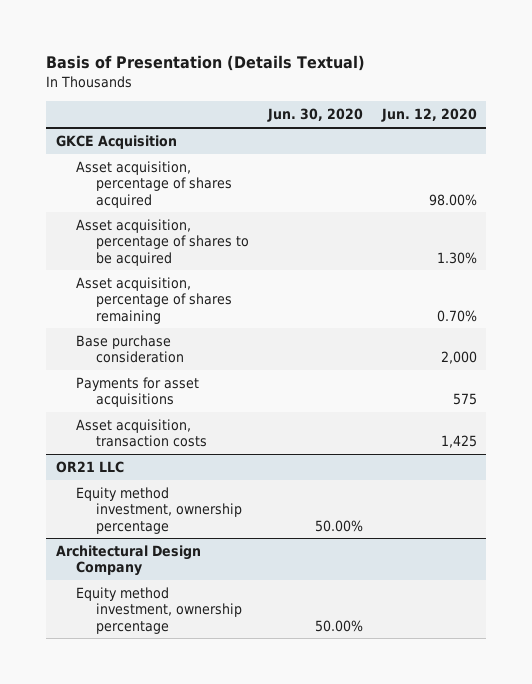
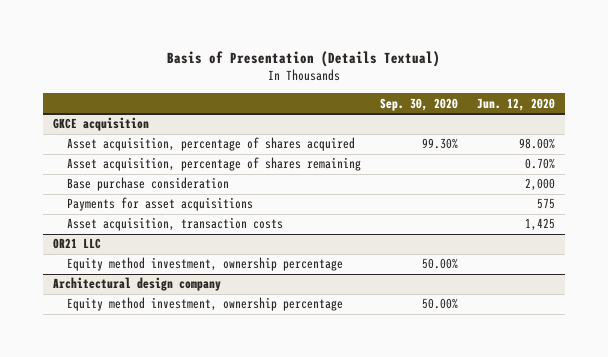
[266,108,363,123] Jun. 30, 2020 -> none
none -> [380,97,459,111] Sep. 30, 2020
[55,135,177,150] GKCE Acquisition -> [52,117,149,132] GKCE acquisition
[75,219,250,266] Asset acquisition, percentage of shares to be acquired -> none
[55,545,201,577] Architectural Design Company -> [52,277,221,292] Architectural design company

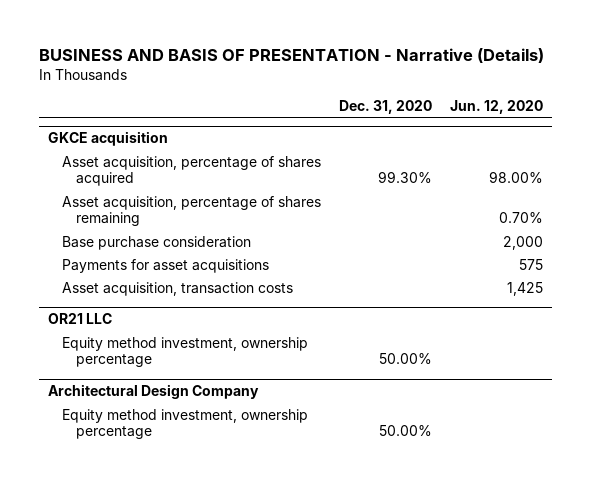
[167,51,441,68] Basis of Presentation (Details Textual) -> [39,48,545,64] BUSINESS AND BASIS OF PRESENTATION - Narrative (Details)
[380,97,459,111] Sep. 30, 2020 -> none
none -> [338,100,432,115] Dec. 31, 2020
[52,277,221,292] Architectural design company -> [48,384,260,400] Architectural Design Company

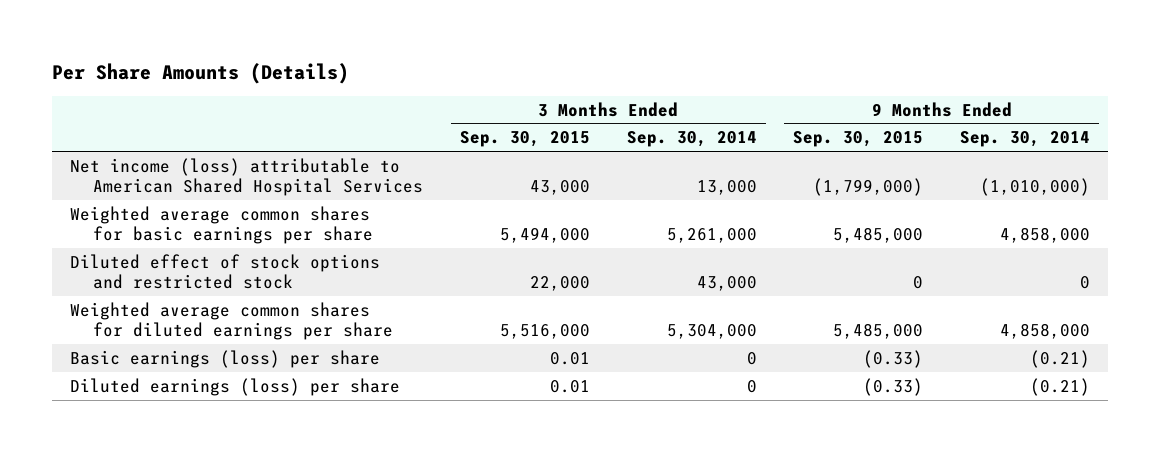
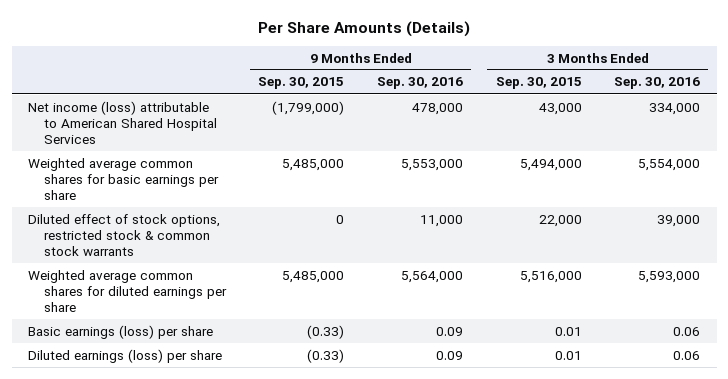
[626,131,757,148] Sep. 30, 2014 -> none
[960,131,1091,148] Sep. 30, 2014 -> none
none -> [376,77,463,90] Sep. 30, 2016
none -> [614,77,701,90] Sep. 30, 2016
[70,253,381,289] Diluted effect of stock options and restricted stock -> [28,213,221,256] Diluted effect of stock options, restricted stock & common stock warrants

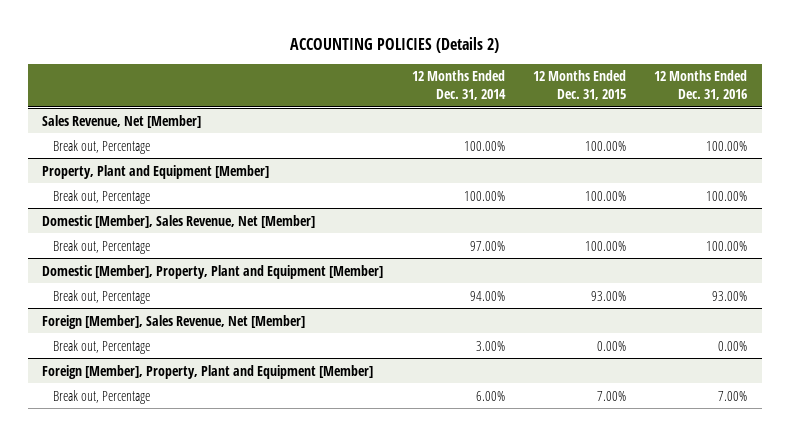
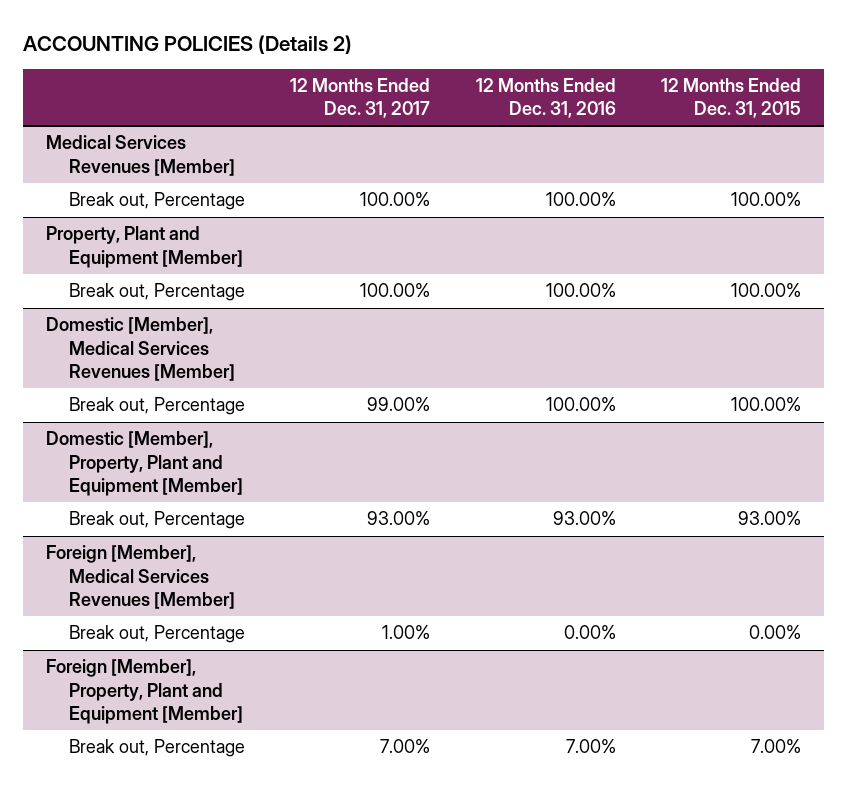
[411,70,506,101] 12 Months Ended Dec. 31, 2014 -> none
none -> [290,77,431,119] 12 Months Ended Dec. 31, 2017
[42,114,202,128] Sales Revenue, Net [Member] -> [45,135,236,176] Medical Services Revenues [Member]
[42,214,316,228] Domestic [Member], Sales Revenue, Net [Member] -> none
none -> [45,317,236,381] Domestic [Member], Medical Services Revenues [Member]
[42,314,306,329] Foreign [Member], Sales Revenue, Net [Member] -> none
none -> [45,545,236,609] Foreign [Member], Medical Services Revenues [Member]

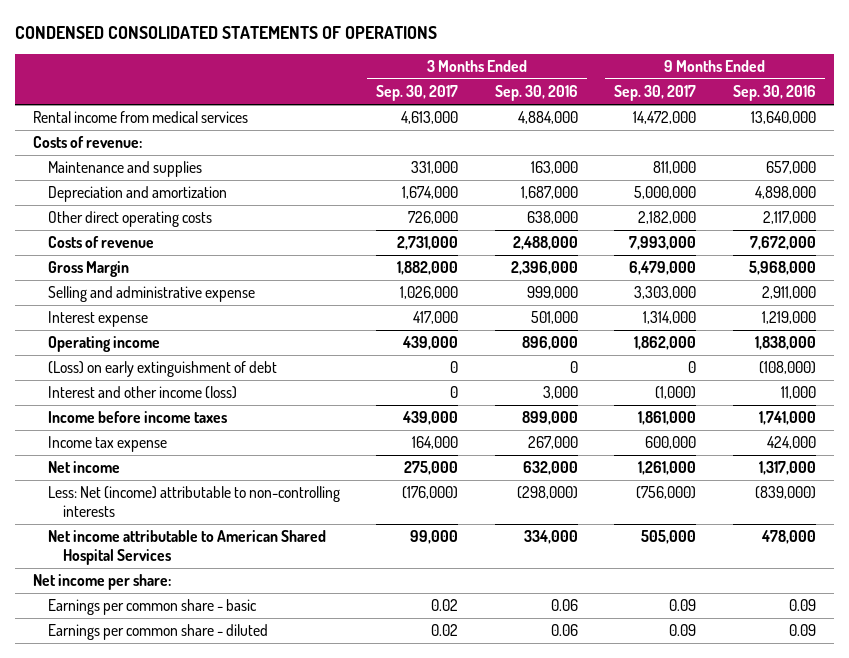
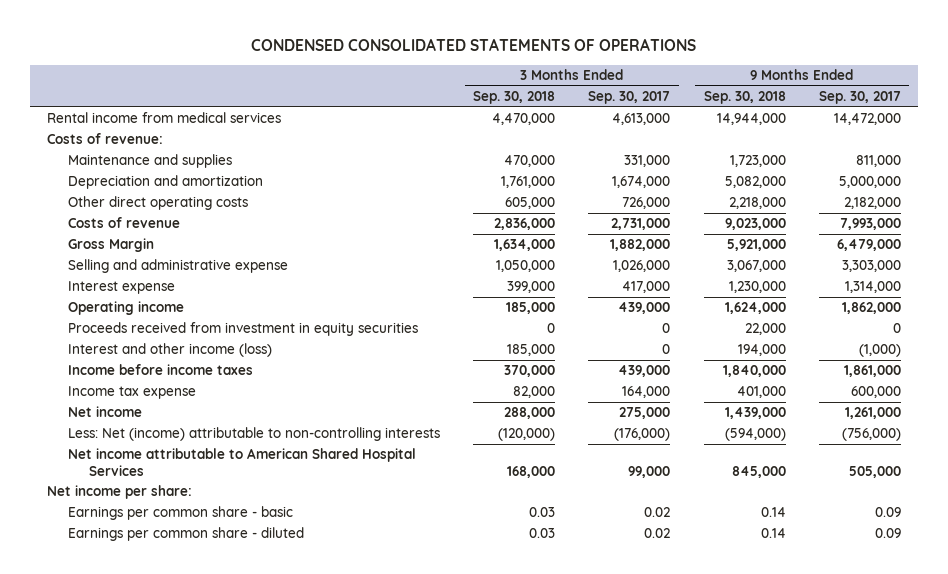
[494,85,578,102] Sep. 30, 2016 -> none
[732,85,816,102] Sep. 30, 2016 -> none
none -> [473,90,556,104] Sep. 30, 2018
none -> [703,90,786,104] Sep. 30, 2018
[47,361,277,378] (Loss) on early extinguishment of debt -> none
none -> [67,322,418,337] Proceeds received from investment in equity securities

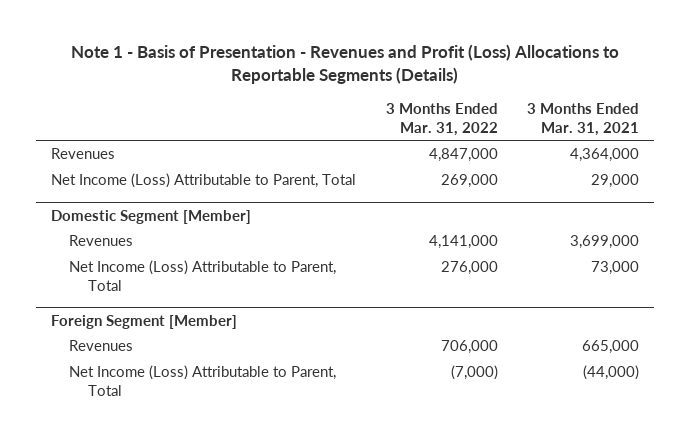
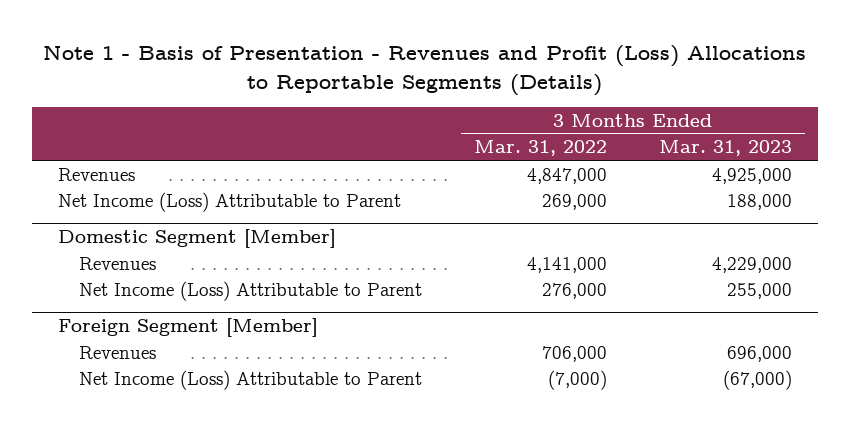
[527,103,640,136] 3 Months Ended Mar. 31, 2021 -> none
none -> [659,140,793,157] Mar. 31, 2023
[50,173,356,189] Net Income (Loss) Attributable to Parent, Total -> [57,191,401,212] Net Income (Loss) Attributable to Parent
[69,260,337,291] Net Income (Loss) Attributable to Parent, Total -> [79,280,423,301] Net Income (Loss) Attributable to Parent
[69,365,337,396] Net Income (Loss) Attributable to Parent, Total -> [79,369,423,390] Net Income (Loss) Attributable to Parent

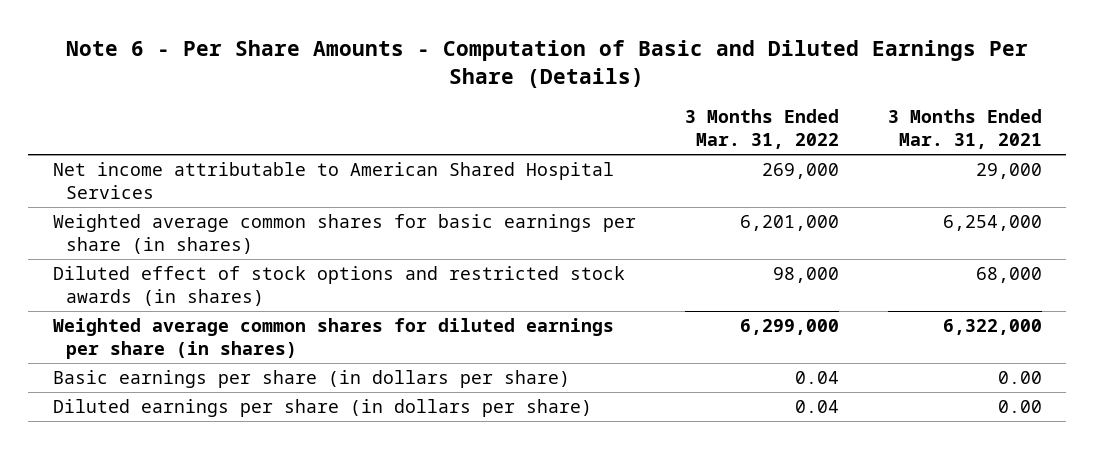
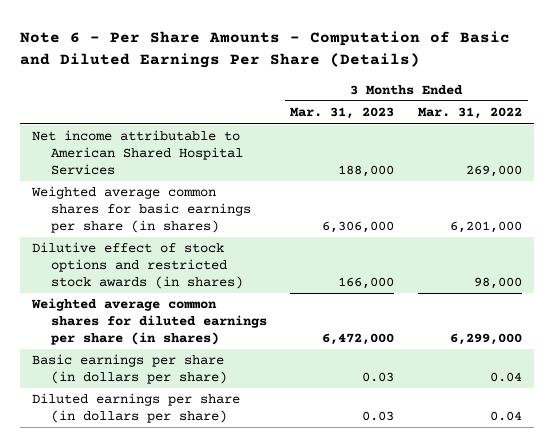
[887,109,1042,150] 3 Months Ended Mar. 31, 2021 -> none
none -> [290,107,395,120] Mar. 31, 2023
[52,265,625,306] Diluted effect of stock options and restricted stock awards (in shares) -> [32,242,243,289] Dilutive effect of stock options and restricted stock awards (in shares)

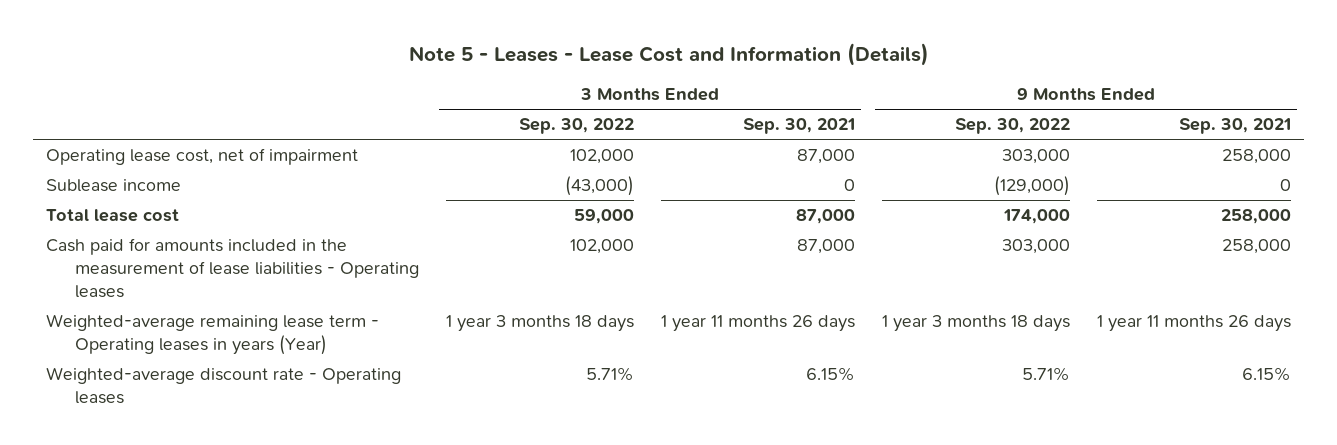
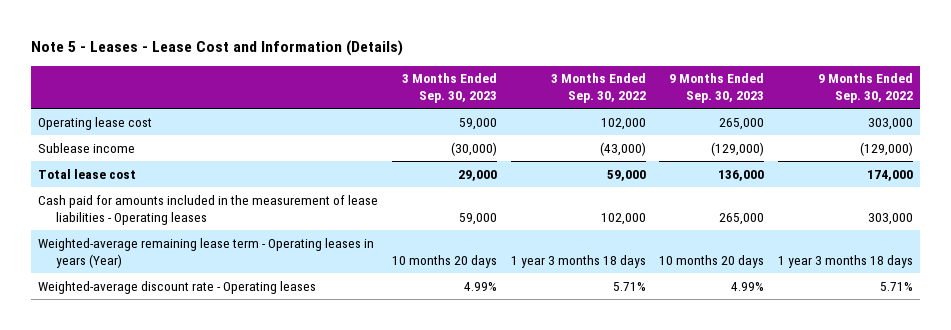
[742,118,855,135] Sep. 30, 2021 -> none
[1178,118,1291,135] Sep. 30, 2021 -> none
none -> [401,73,497,104] 3 Months Ended Sep. 30, 2023
none -> [669,73,765,104] 9 Months Ended Sep. 30, 2023
[46,148,359,166] Operating lease cost, net of impairment -> [38,116,153,130] Operating lease cost

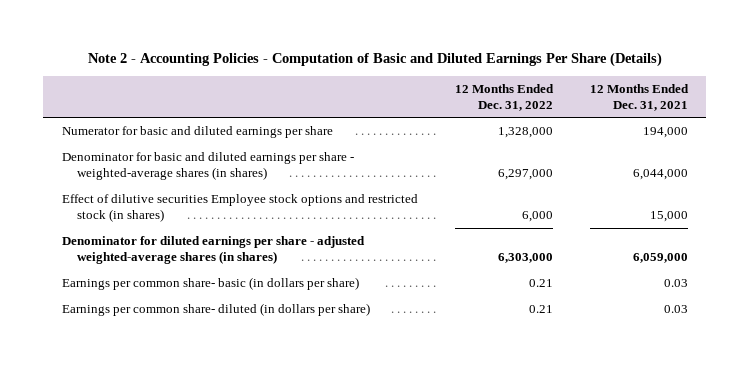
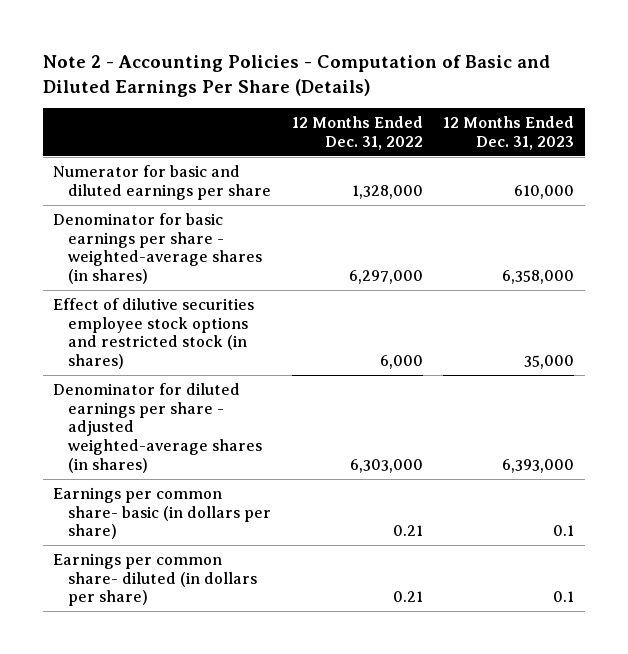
[589,83,689,111] 12 Months Ended Dec. 31, 2021 -> none
none -> [443,116,575,151] 12 Months Ended Dec. 31, 2023
[61,152,354,180] Denominator for basic and diluted earnings per share - weighted-average shares (in shares) -> [53,212,263,285] Denominator for basic earnings per share - weighted-average shares (in shares)
[61,194,418,222] Effect of dilutive securities Employee stock options and restricted stock (in shares) -> [53,297,255,370] Effect of dilutive securities employee stock options and restricted stock (in shares)

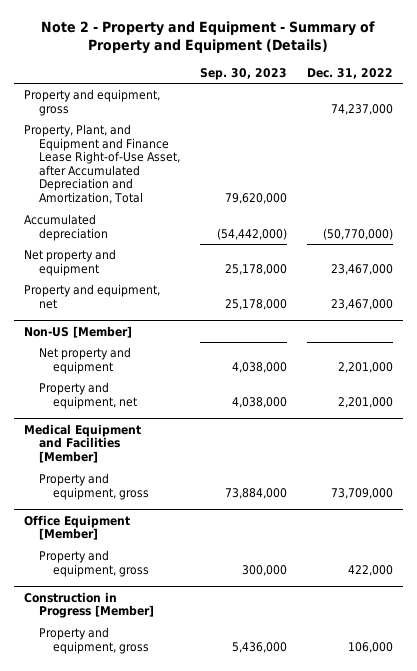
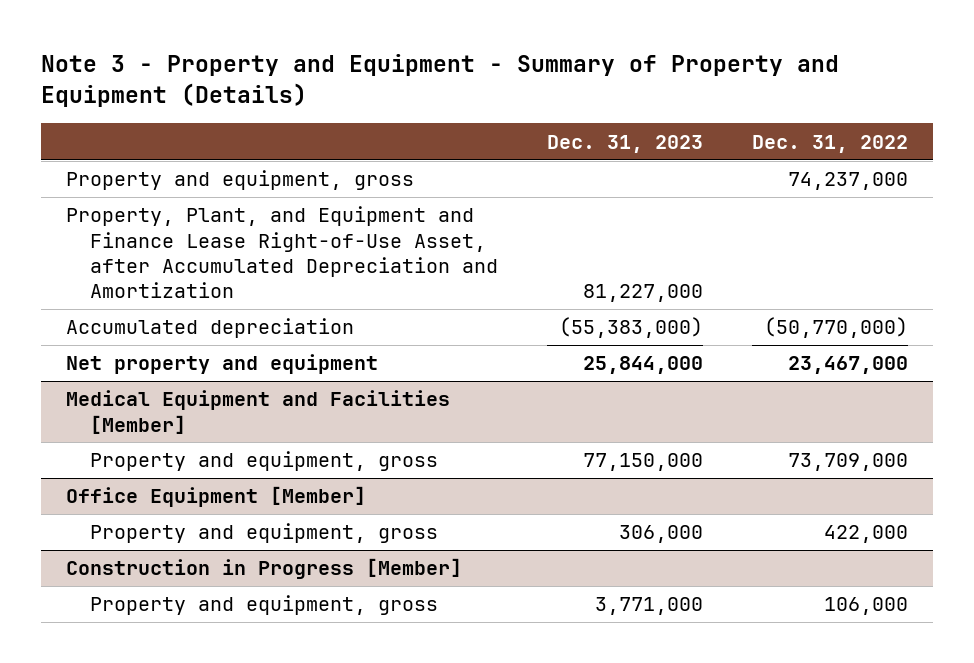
[41,21,376,55] Note 2 - Property and Equipment - Summary of Property and Equipment (Details) -> [40,54,839,108] Note 3 - Property and Equipment - Summary of Property and Equipment (Details)
[199,67,287,80] Sep. 30, 2023 -> none
none -> [547,134,704,153] Dec. 31, 2023
[24,124,180,204] Property, Plant, and Equipment and Finance Lease Right-of-Use Asset, after Accumulated Depreciation and Amortization, Total -> [65,206,499,298] Property, Plant, and Equipment and Finance Lease Right-of-Use Asset, after Accumulated Depreciation and Amortization
[24,284,161,309] Property and equipment, net -> none
[24,325,133,338] Non-US [Member] -> none
[38,347,131,374] Net property and equipment -> none
[38,382,138,409] Property and equipment, net -> none

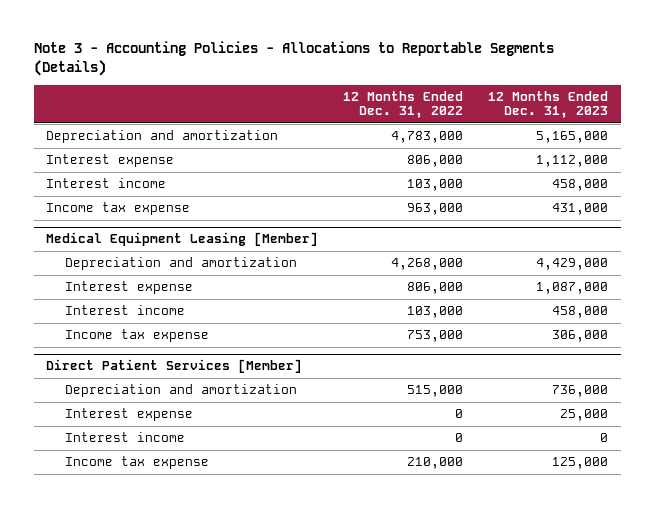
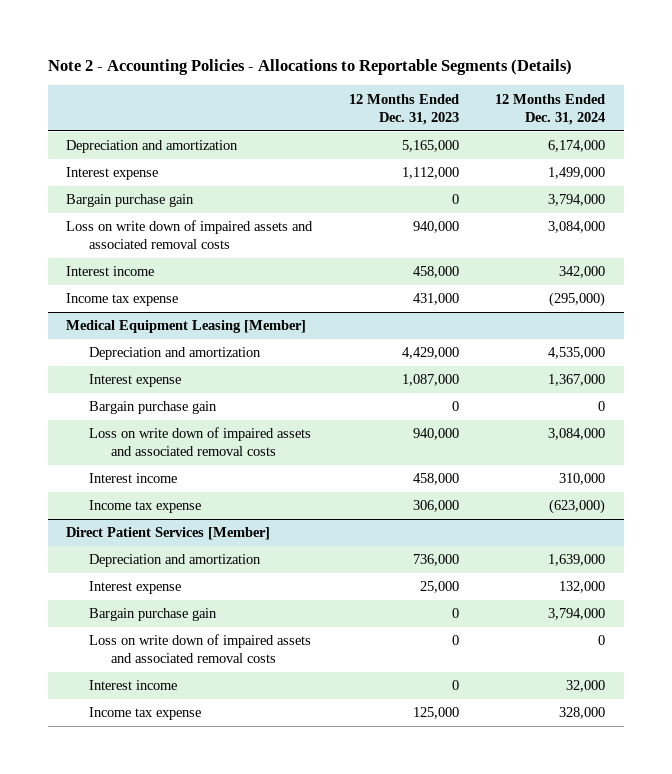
[33,41,554,77] Note 3 - Accounting Policies - Allocations to Reportable Segments (Details) -> [48,58,573,75] Note 2 - Accounting Policies - Allocations to Reportable Segments (Details)
[343,90,464,119] 12 Months Ended Dec. 31, 2022 -> none
none -> [495,93,606,125] 12 Months Ended Dec. 31, 2024
none -> [66,194,195,208] Bargain purchase gain
none -> [66,220,314,250] Loss on write down of impaired assets and associated removal costs
none -> [88,401,217,415] Bargain purchase gain
none -> [88,427,311,457] Loss on write down of impaired assets and associated removal costs
none -> [88,608,217,622] Bargain purchase gain
none -> [88,634,311,664] Loss on write down of impaired assets and associated removal costs

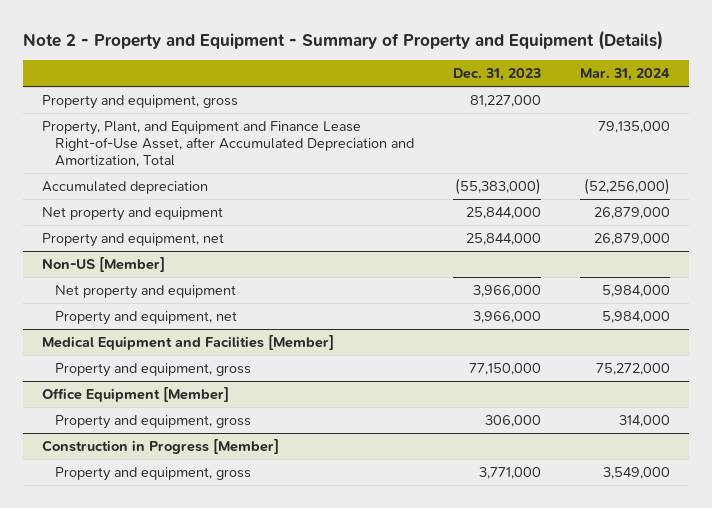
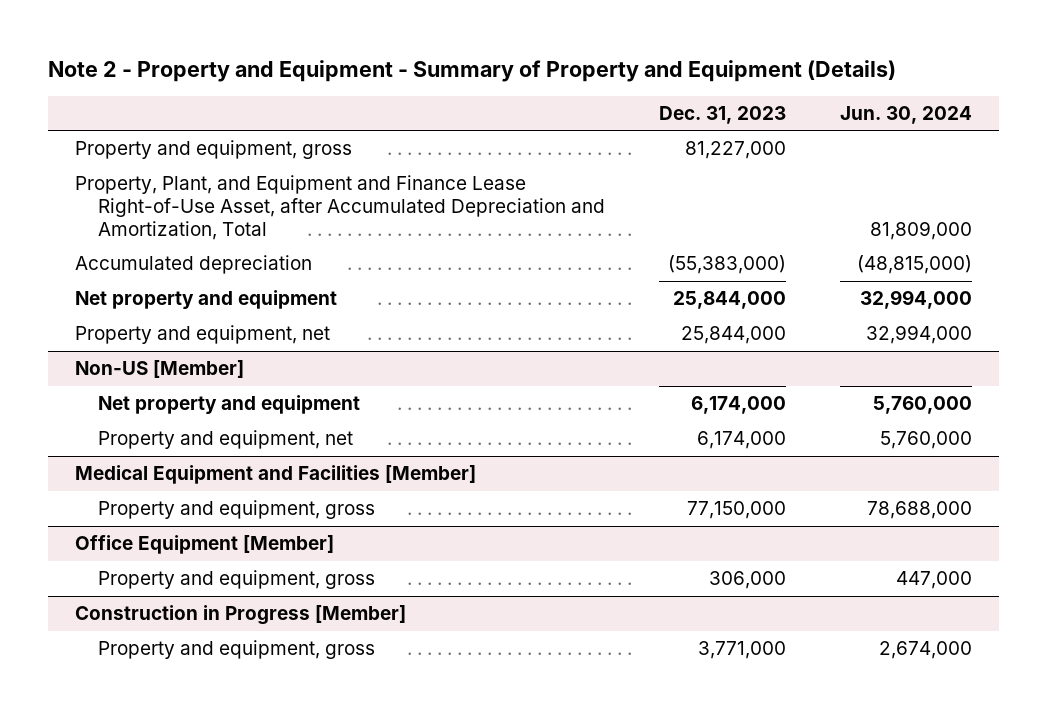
[579,68,670,82] Mar. 31, 2024 -> none
none -> [839,105,972,124] Jun. 30, 2024
[472,285,541,298] 3,966,000 -> [690,396,786,415] 6,174,000
[472,311,541,324] 3,966,000 -> [696,431,786,450] 6,174,000

